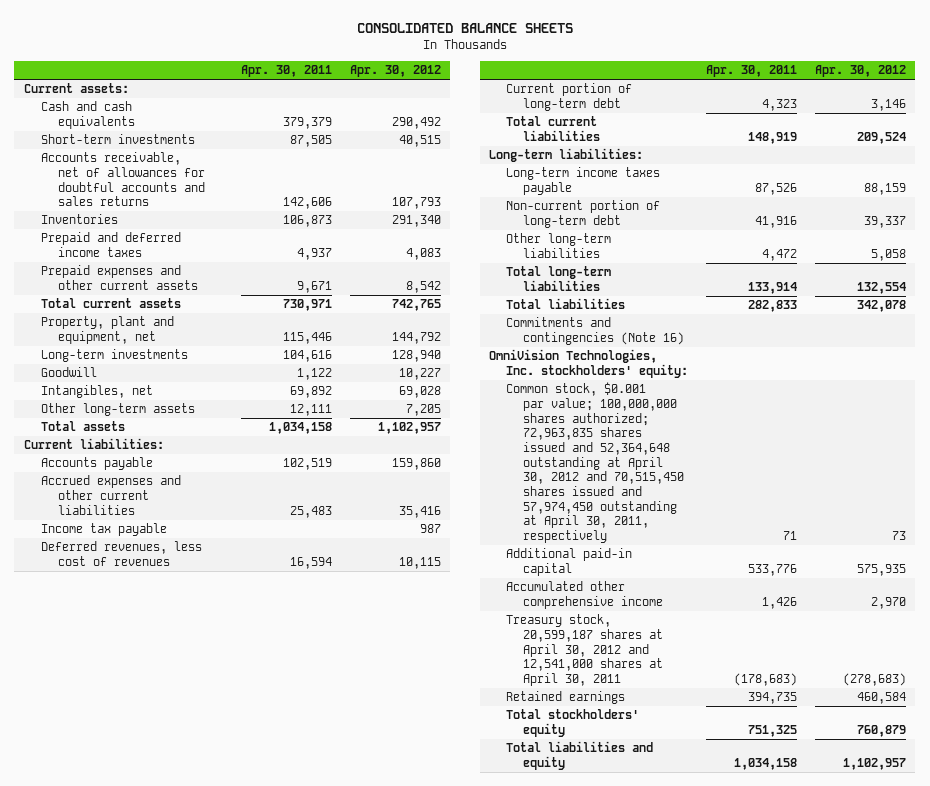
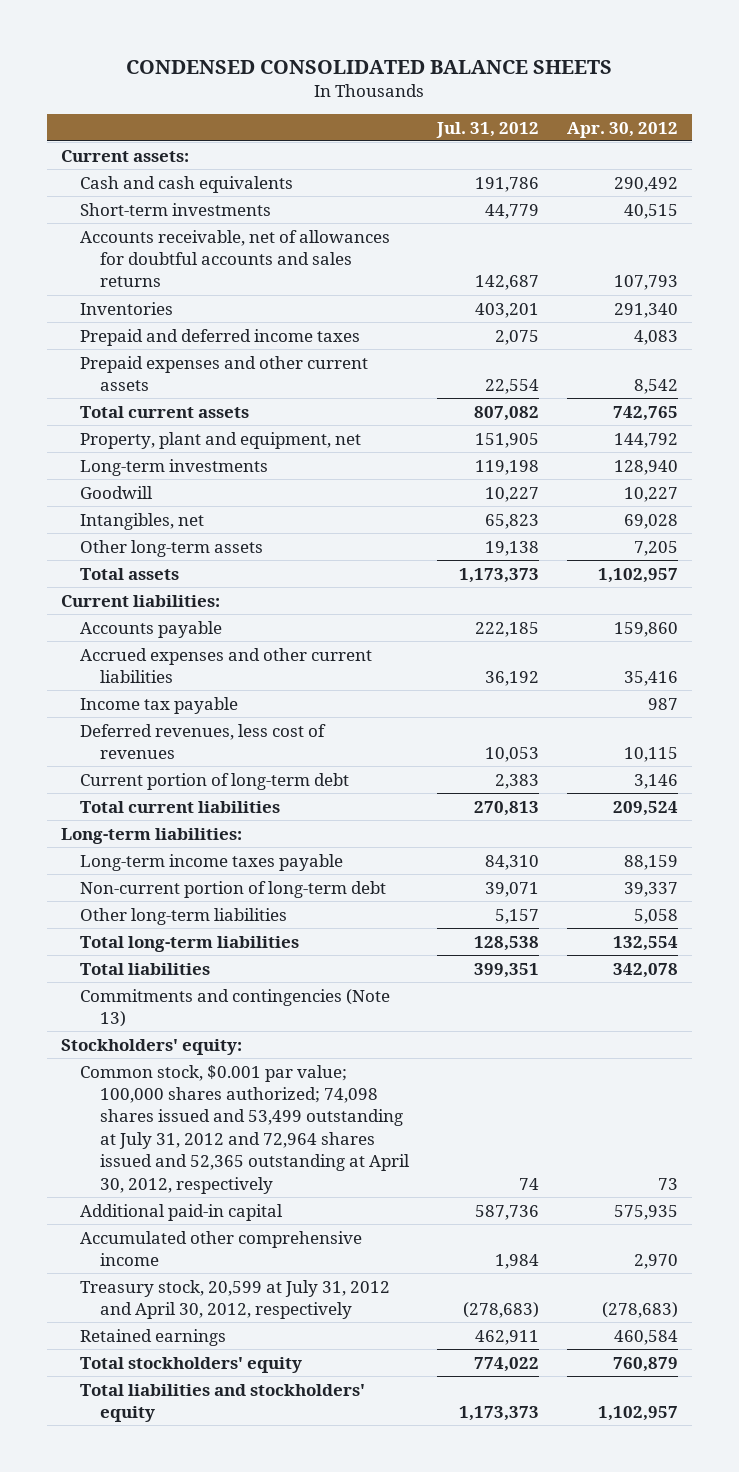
[356,22,573,33] CONSOLIDATED BALANCE SHEETS -> [126,59,613,74] CONDENSED CONSOLIDATED BALANCE SHEETS
[240,65,332,78] Apr. 30, 2011 -> none
none -> [435,121,539,138] Jul. 31, 2012
[506,317,685,346] Commitments and contingencies (Note 16) -> [80,988,391,1027] Commitments and contingencies (Note 13)
[488,349,689,379] OmniVision Technologies, Inc. stockholders' equity: -> [60,1038,242,1055] Stockholders' equity:
[506,382,685,544] Common stock, $0.001 par value; 100,000,000 shares authorized; 72,963,835 shares issued and 52,364,648 outstanding at April 30, 2012 and 70,515,450 shares issued and 57,974,450 outstanding at April 30, 2011, respectively -> [80,1064,410,1194] Common stock, $0.001 par value; 100,000 shares authorized; 74,098 shares issued and 53,499 outstanding at July 31, 2012 and 72,964 shares issued and 52,365 outstanding at April 30, 2012, respectively
[506,614,664,687] Treasury stock, 20,599,187 shares at April 30, 2012 and 12,541,000 shares at April 30, 2011 -> [80,1279,391,1319] Treasury stock, 20,599 at July 31, 2012 and April 30, 2012, respectively
[506,741,654,771] Total liabilities and equity -> [80,1383,366,1422] Total liabilities and stockholders' equity

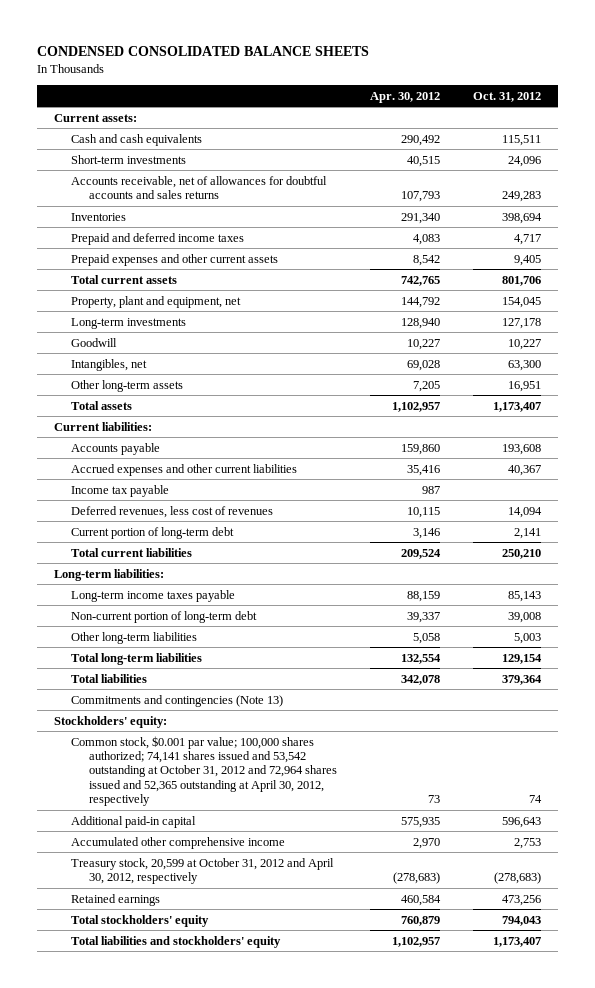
[435,121,539,138] Jul. 31, 2012 -> none
none -> [473,91,542,102] Oct. 31, 2012
[80,1064,410,1194] Common stock, $0.001 par value; 100,000 shares authorized; 74,098 shares issued and 53,499 outstanding at July 31, 2012 and 72,964 shares issued and 52,365 outstanding at April 30, 2012, respectively -> [71,735,337,807] Common stock, $0.001 par value; 100,000 shares authorized; 74,141 shares issued and 53,542 outstanding at October 31, 2012 and 72,964 shares issued and 52,365 outstanding at April 30, 2012, respectively
[80,1279,391,1319] Treasury stock, 20,599 at July 31, 2012 and April 30, 2012, respectively -> [71,857,335,885] Treasury stock, 20,599 at October 31, 2012 and April 30, 2012, respectively

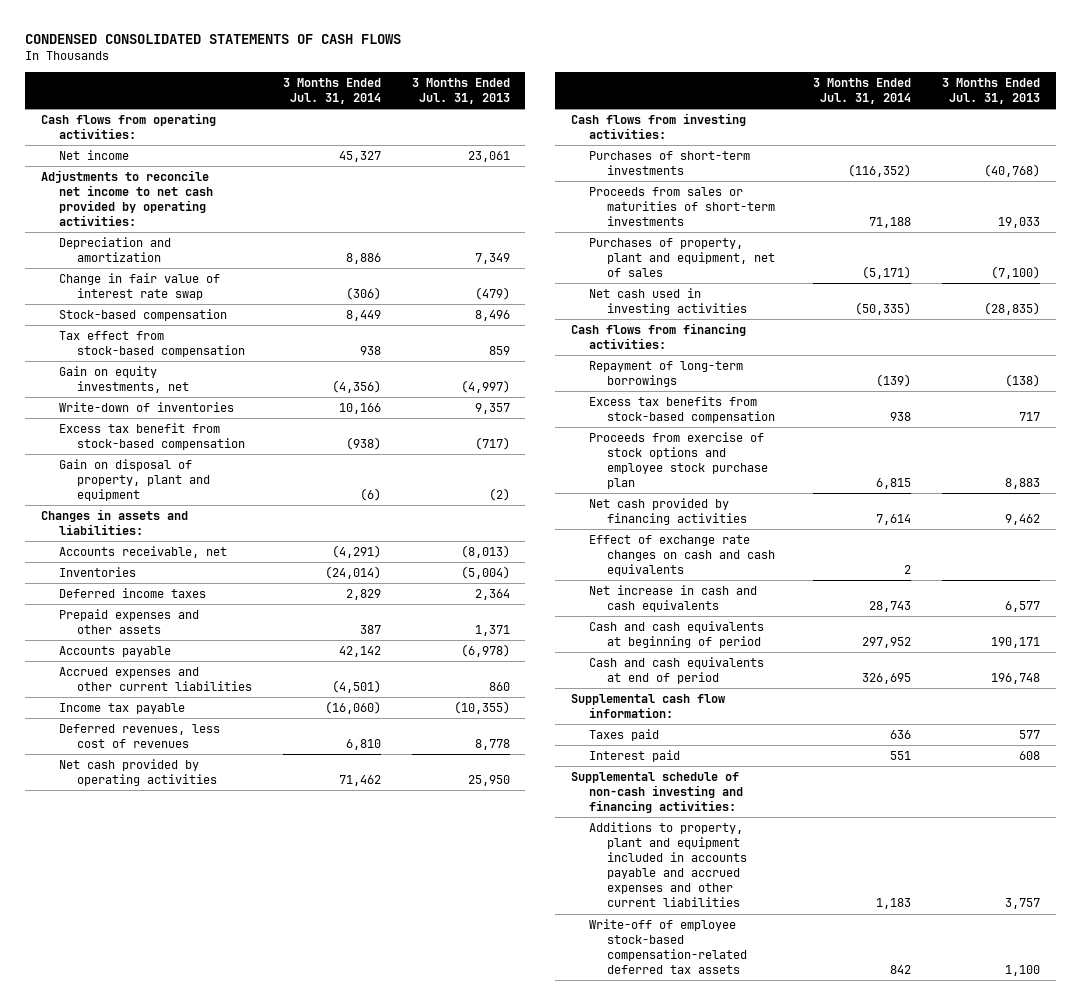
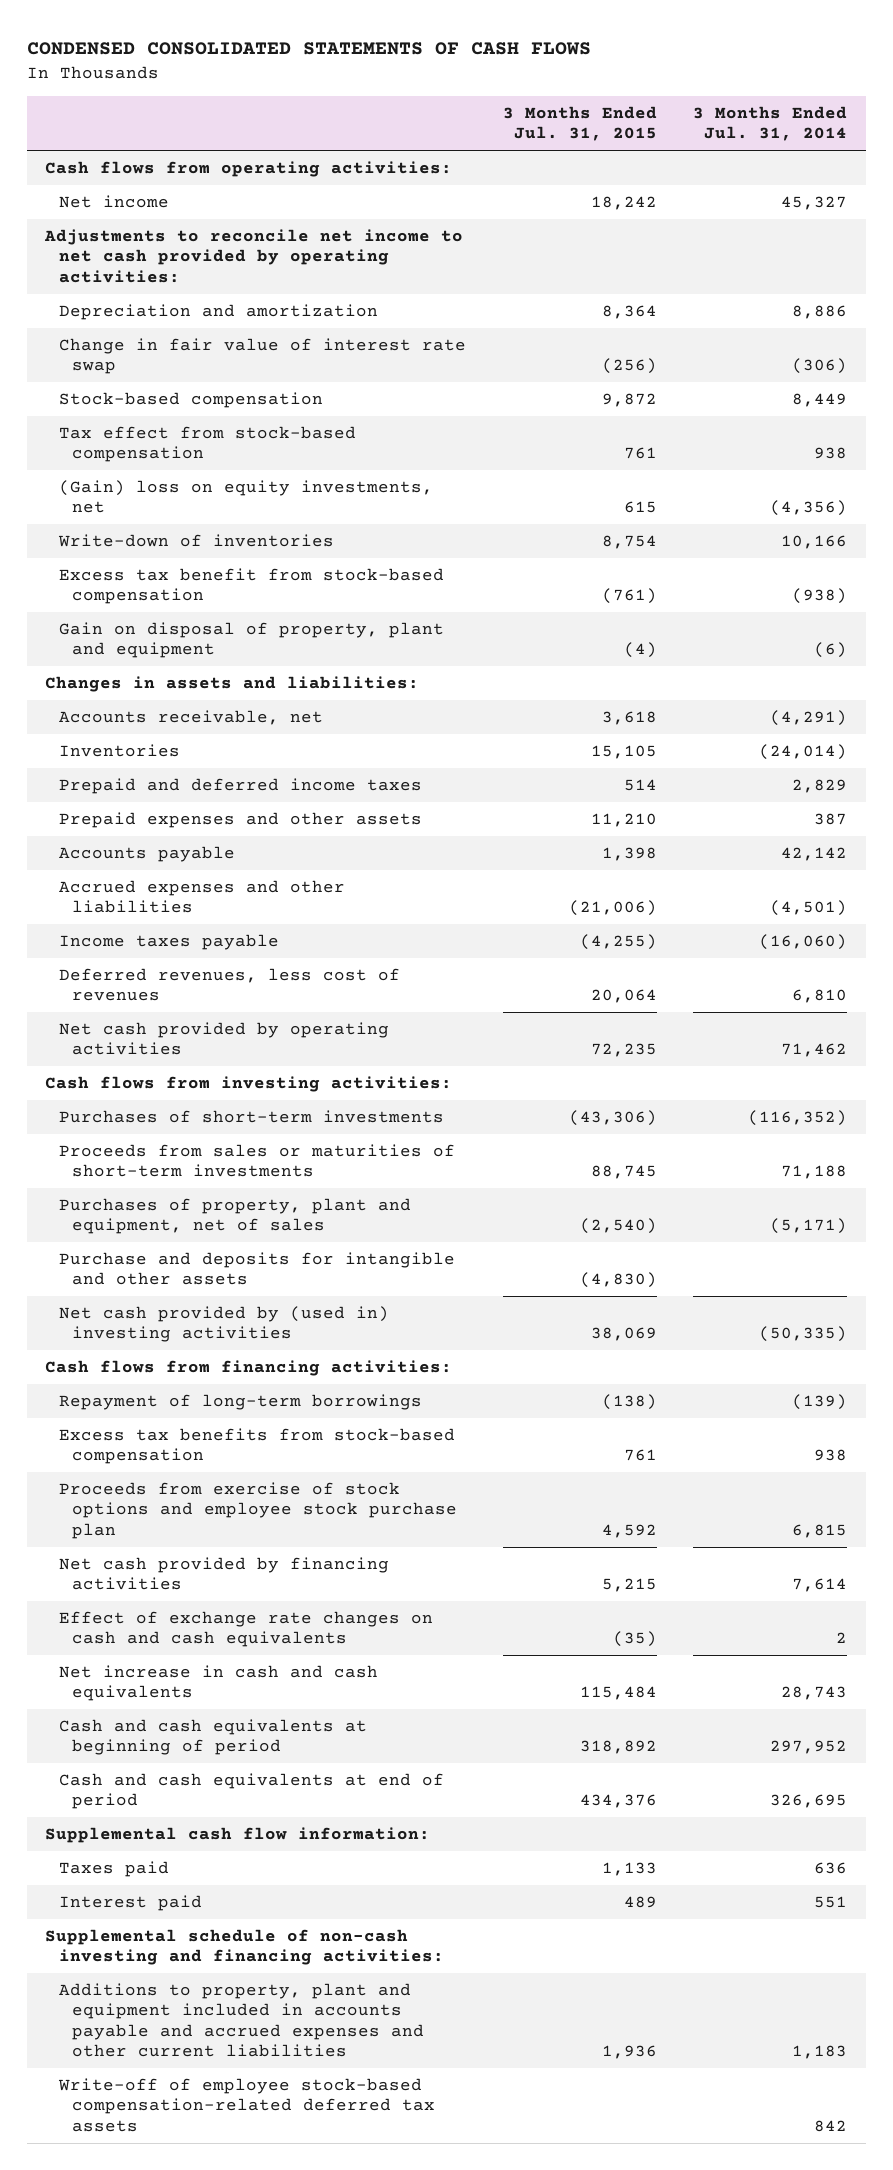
[411,77,510,104] 3 Months Ended Jul. 31, 2013 -> none
none -> [502,105,657,142] 3 Months Ended Jul. 31, 2015
[58,365,189,394] Gain on equity investments, net -> [58,480,433,514] (Gain) loss on equity investments, net
[58,587,206,598] Deferred income taxes -> [58,778,422,795] Prepaid and deferred income taxes
[58,666,252,692] Accrued expenses and other current liabilities -> [58,880,345,914] Accrued expenses and other liabilities
[58,702,185,714] Income tax payable -> [58,934,279,951] Income taxes payable
none -> [58,1252,455,1286] Purchase and deposits for intangible and other assets
[588,287,747,316] Net cash used in investing activities -> [58,1306,389,1343] Net cash provided by (used in) investing activities

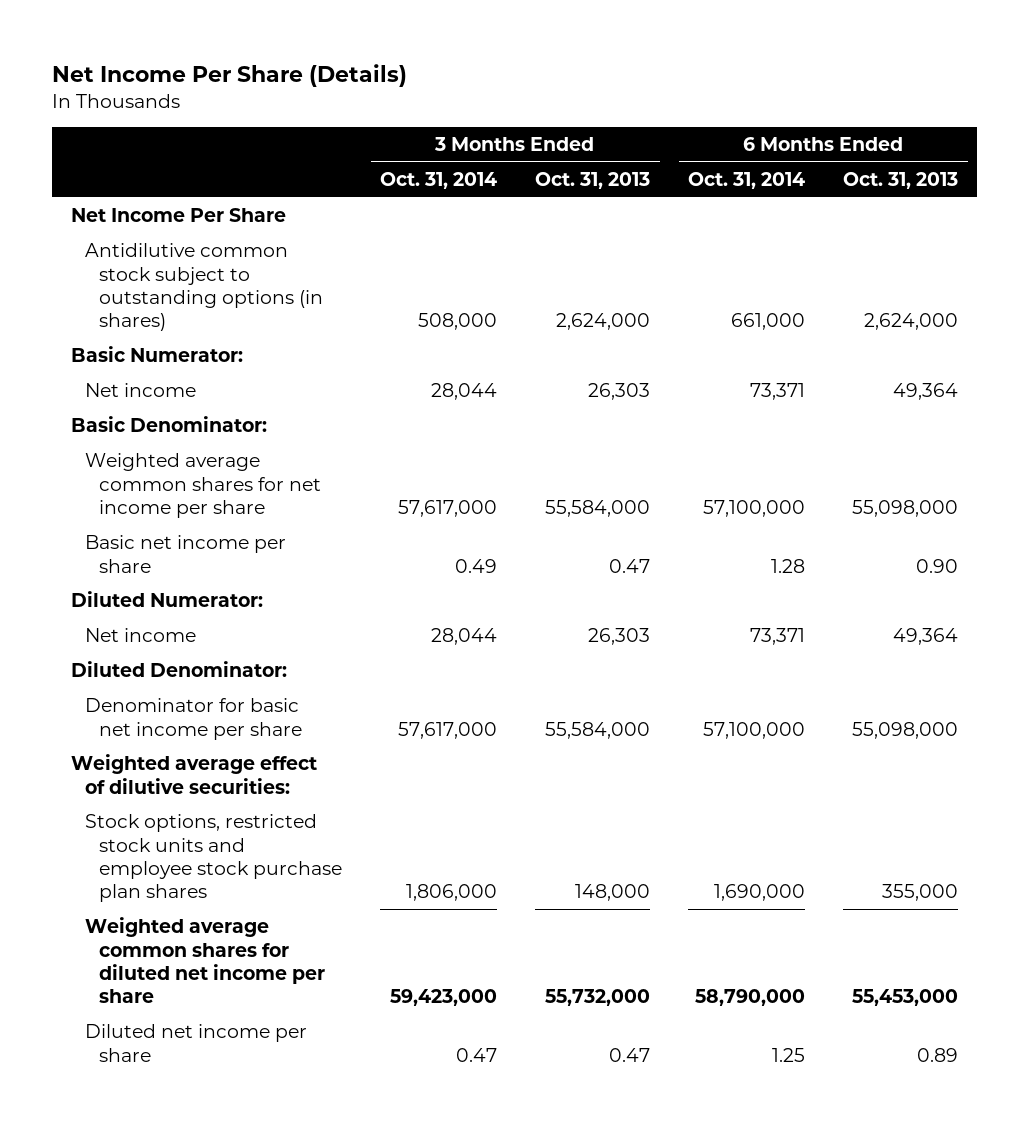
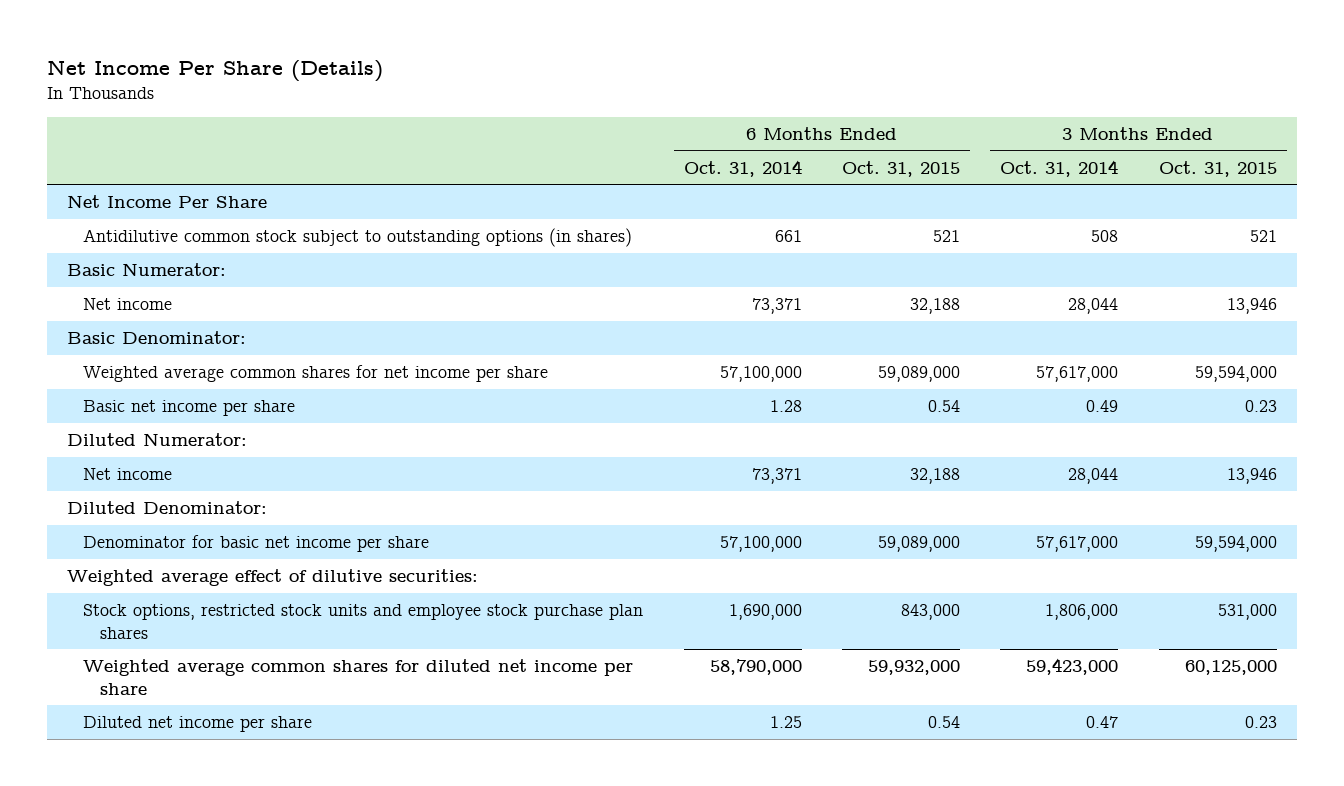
[535,172,651,190] Oct. 31, 2013 -> none
[843,172,959,190] Oct. 31, 2013 -> none
none -> [842,160,961,177] Oct. 31, 2015
none -> [1158,160,1277,177] Oct. 31, 2015
[418,313,498,331] 508,000 -> [1091,230,1119,243] 508
[731,313,806,331] 661,000 -> [774,230,802,243] 661

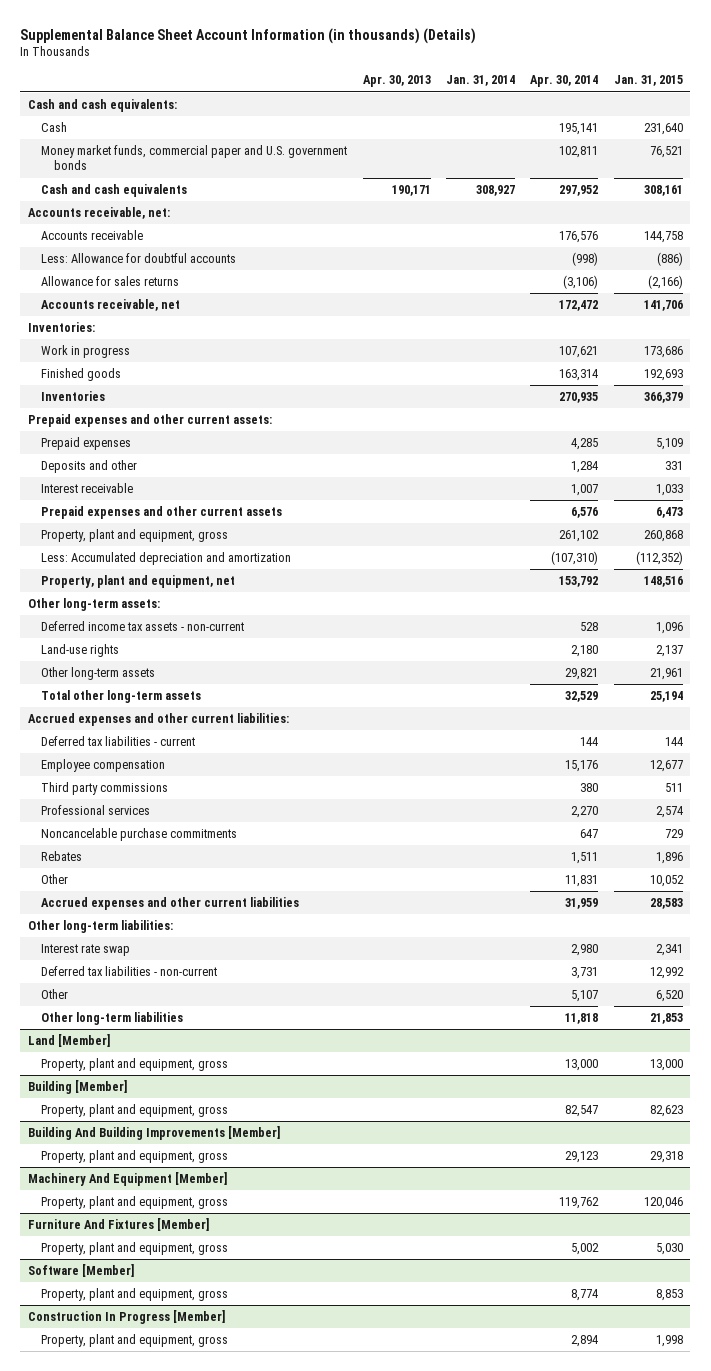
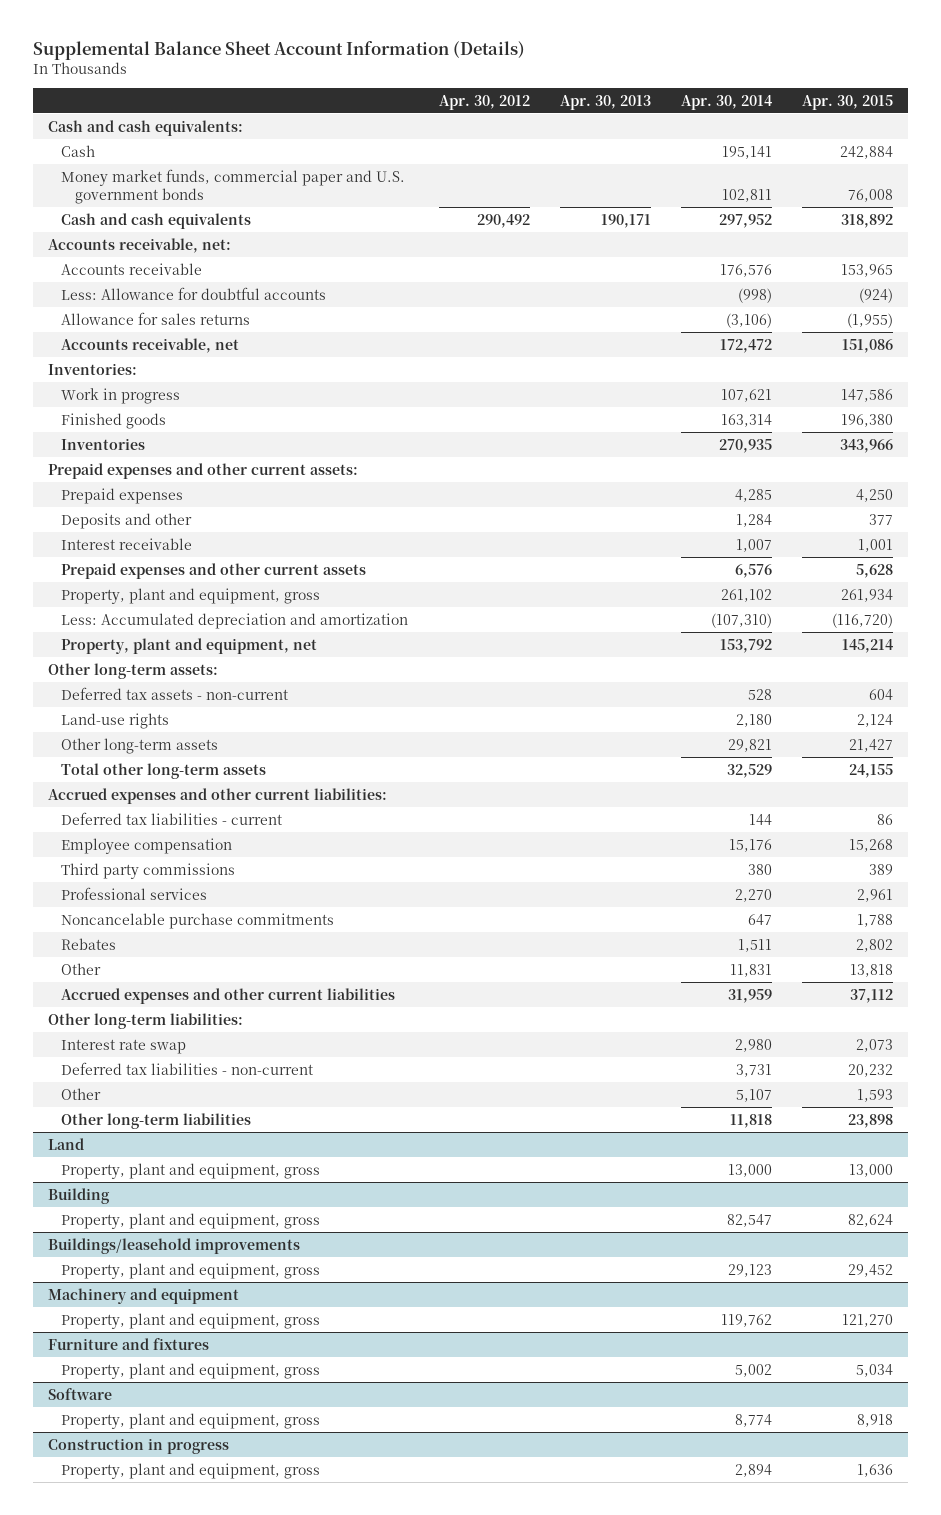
[20,27,477,44] Supplemental Balance Sheet Account Information (in thousands) (Details) -> [32,40,525,60] Supplemental Balance Sheet Account Information (Details)
[445,75,515,87] Jan. 31, 2014 -> none
[613,75,683,87] Jan. 31, 2015 -> none
none -> [438,94,530,110] Apr. 30, 2012
none -> [802,94,894,110] Apr. 30, 2015
[41,621,245,632] Deferred income tax assets - non-current -> [61,686,289,700] Deferred tax assets - non-current
[28,1034,111,1048] Land [Member] -> [47,1137,84,1150] Land
[28,1080,128,1095] Building [Member] -> [47,1187,110,1204] Building
[28,1126,281,1141] Building And Building Improvements [Member] -> [47,1237,300,1254] Buildings/leasehold improvements
[28,1172,228,1187] Machinery And Equipment [Member] -> [47,1287,239,1304] Machinery and equipment
[28,1218,210,1232] Furniture And Fixtures [Member] -> [47,1337,209,1350] Furniture and fixtures
[28,1264,135,1278] Software [Member] -> [47,1387,112,1400] Software
[28,1310,226,1325] Construction In Progress [Member] -> [47,1437,229,1454] Construction in progress

